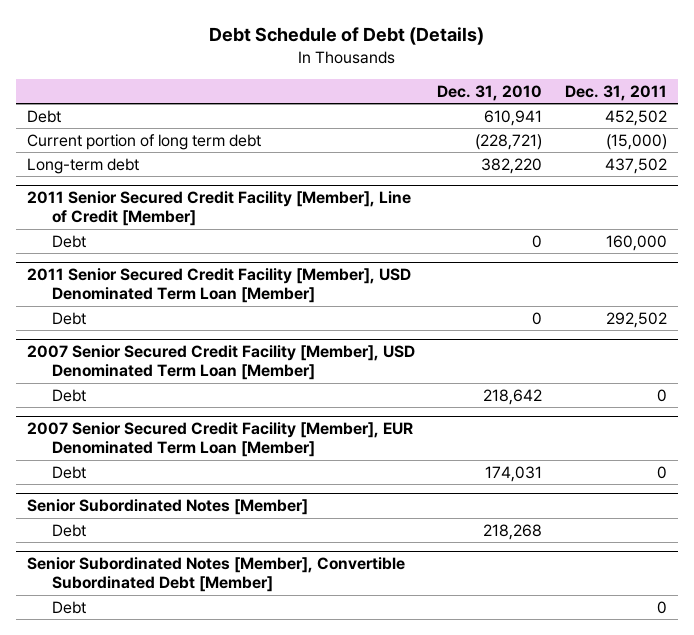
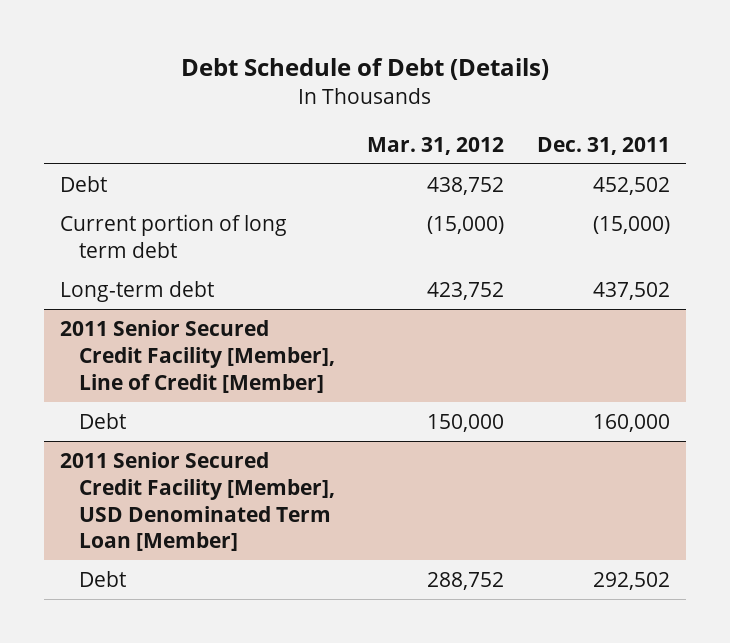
[437,85,543,102] Dec. 31, 2010 -> none
none -> [367,136,505,155] Mar. 31, 2012
[26,345,415,381] 2007 Senior Secured Credit Facility [Member], USD Denominated Term Loan [Member] -> none
[52,388,87,402] Debt -> none
[26,422,413,458] 2007 Senior Secured Credit Facility [Member], EUR Denominated Term Loan [Member] -> none
[52,465,87,479] Debt -> none
[26,499,308,516] Senior Subordinated Notes [Member] -> none
[52,523,87,537] Debt -> none
[26,557,405,593] Senior Subordinated Notes [Member], Convertible Subordinated Debt [Member] -> none
[52,600,87,614] Debt -> none

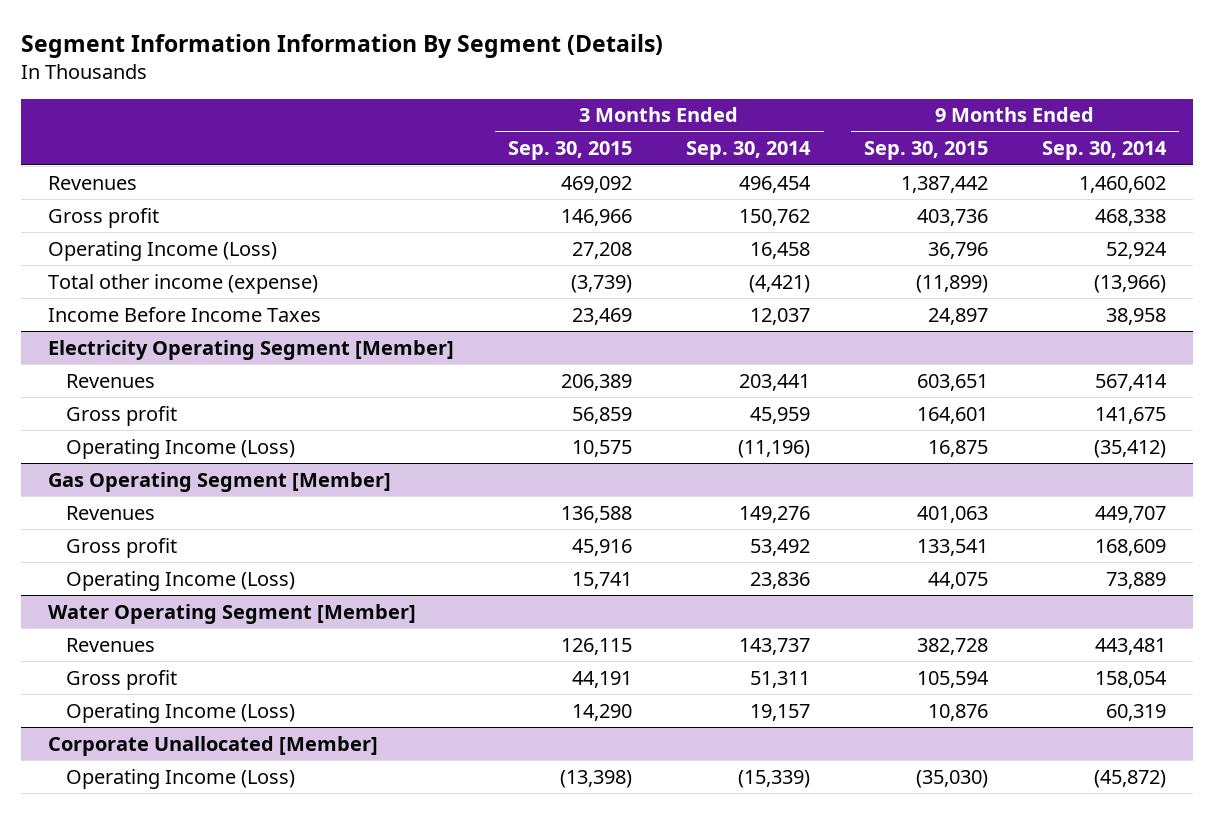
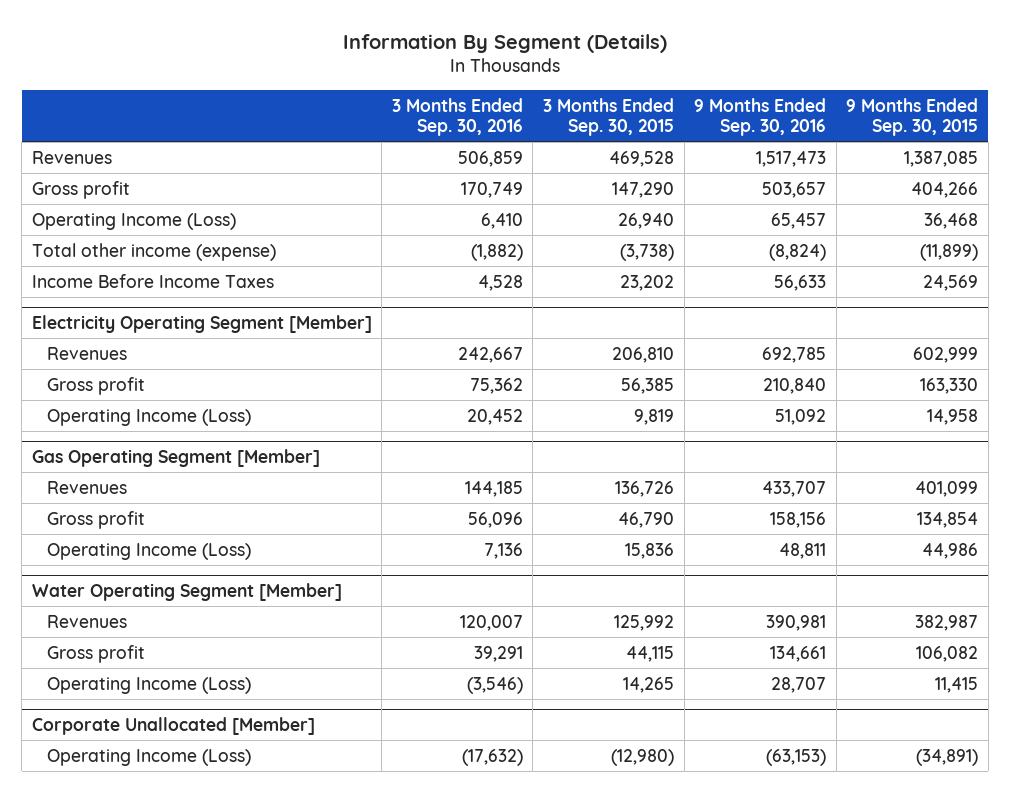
[21,34,664,59] Segment Information Information By Segment (Details) -> [343,33,668,53] Information By Segment (Details)
[686,141,812,161] Sep. 30, 2014 -> none
[1041,141,1167,161] Sep. 30, 2014 -> none
none -> [391,97,523,136] 3 Months Ended Sep. 30, 2016
none -> [694,97,827,136] 9 Months Ended Sep. 30, 2016
[561,175,633,193] 469,092 -> [609,150,675,167] 469,528
[901,175,989,193] 1,387,442 -> [904,150,979,167] 1,387,085
[561,208,633,226] 146,966 -> [612,181,675,198] 147,290
[917,208,989,226] 403,736 -> [911,181,979,198] 404,266
[572,241,633,259] 27,208 -> [618,212,675,229] 26,940
[928,241,989,259] 36,796 -> [924,212,979,229] 36,468
[571,274,633,293] (3,739) -> [620,243,675,261] (3,738)
[572,307,633,325] 23,469 -> [620,274,675,291] 23,202
[928,307,989,325] 24,897 -> [923,274,979,291] 24,569
[561,373,633,391] 206,389 -> [612,346,675,363] 206,810
[917,373,989,391] 603,651 -> [913,346,979,363] 602,999
[572,406,633,424] 56,859 -> [621,377,675,394] 56,385
[917,406,989,424] 164,601 -> [920,377,979,394] 163,330
[572,439,633,457] 10,575 -> [634,408,675,425] 9,819
[928,439,989,457] 16,875 -> [927,408,979,425] 14,958
[561,505,633,523] 136,588 -> [615,480,675,497] 136,726
[917,505,989,523] 401,063 -> [915,480,979,497] 401,099
[572,538,633,556] 45,916 -> [618,511,675,528] 46,790
[917,538,989,556] 133,541 -> [917,511,979,528] 134,854
[572,571,633,589] 15,741 -> [625,542,675,559] 15,836
[928,571,989,589] 44,075 -> [922,542,979,559] 44,986
[561,637,633,655] 126,115 -> [614,614,675,631] 125,992
[917,637,989,655] 382,728 -> [915,614,979,631] 382,987
[572,670,633,688] 44,191 -> [626,645,675,662] 44,115
[917,670,990,688] 105,594 -> [916,645,979,662] 106,082
[572,703,633,721] 14,290 -> [623,676,675,693] 14,265
[928,703,989,721] 10,876 -> [935,676,979,693] 11,415
[560,769,633,788] (13,398) -> [611,748,675,766] (12,980)
[916,769,989,788] (35,030) -> [916,748,979,766] (34,891)

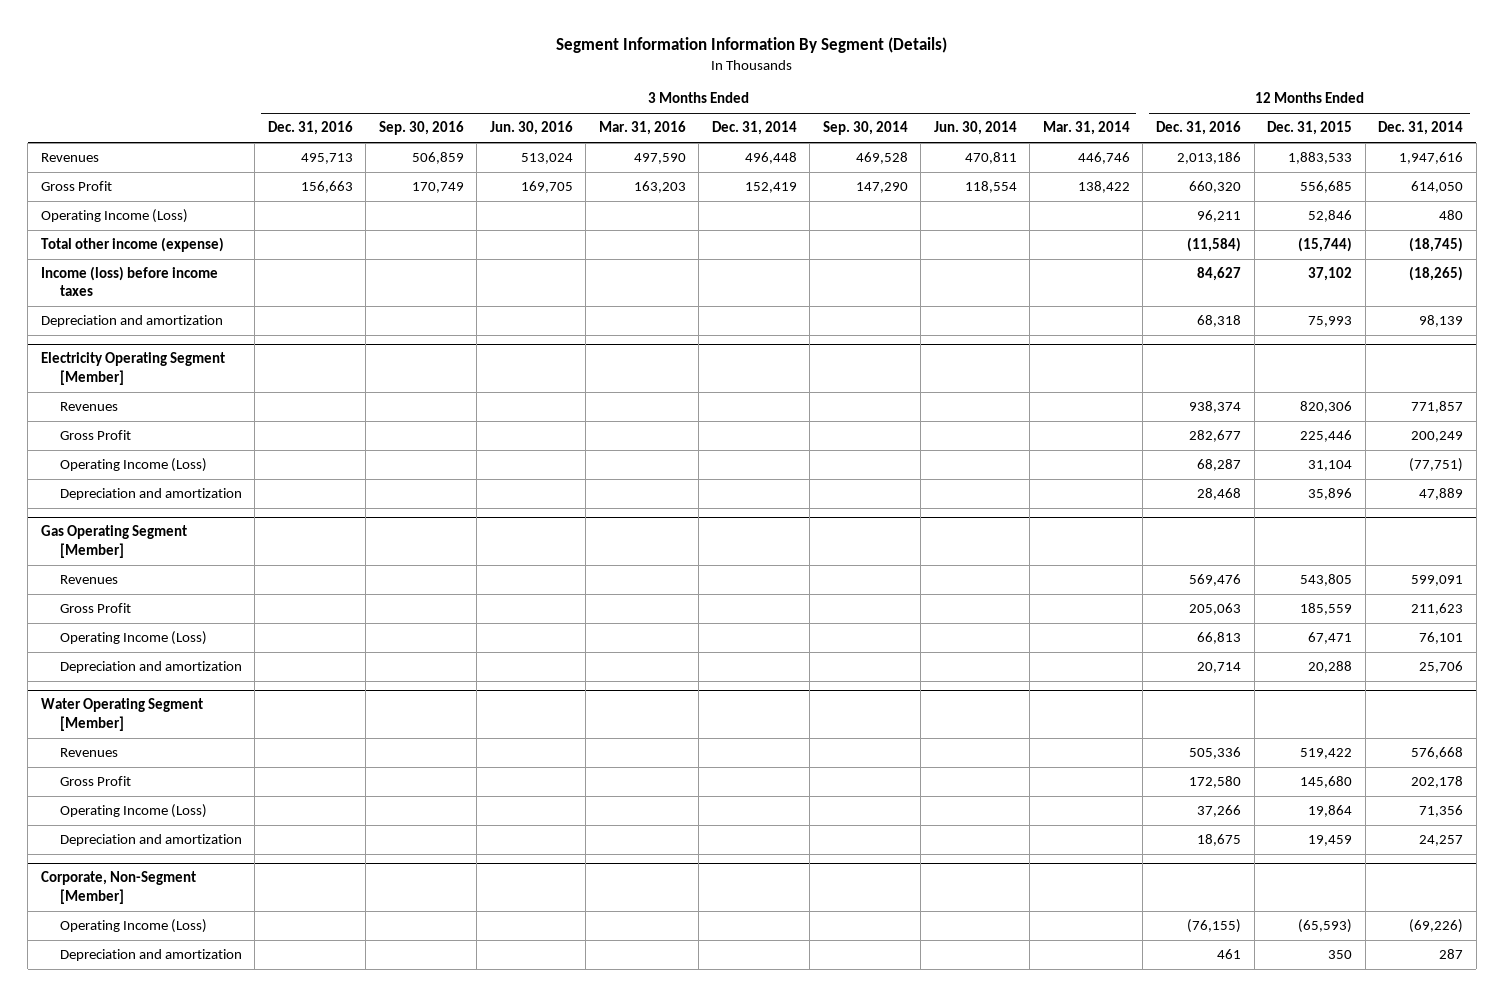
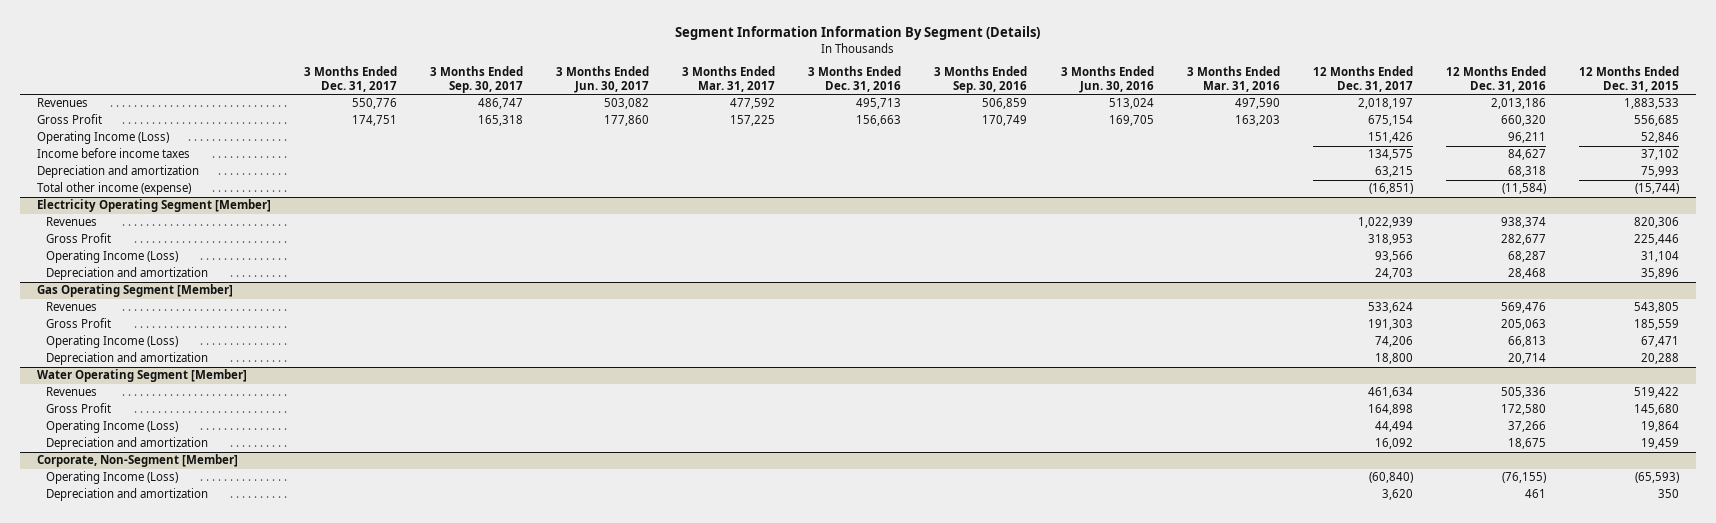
[711,121,797,136] Dec. 31, 2014 -> none
[822,121,908,136] Sep. 30, 2014 -> none
[933,121,1017,136] Jun. 30, 2014 -> none
[1042,121,1130,136] Mar. 31, 2014 -> none
[1378,121,1464,136] Dec. 31, 2014 -> none
none -> [303,66,397,93] 3 Months Ended Dec. 31, 2017
none -> [429,66,523,94] 3 Months Ended Sep. 30, 2017
none -> [555,66,649,94] 3 Months Ended Jun. 30, 2017
none -> [682,66,776,93] 3 Months Ended Mar. 31, 2017
none -> [1312,66,1413,93] 12 Months Ended Dec. 31, 2017
[40,266,218,297] Income (loss) before income taxes -> [36,148,190,159] Income before income taxes
[40,237,224,253] Total other income (expense) -> [36,182,191,196] Total other income (expense)

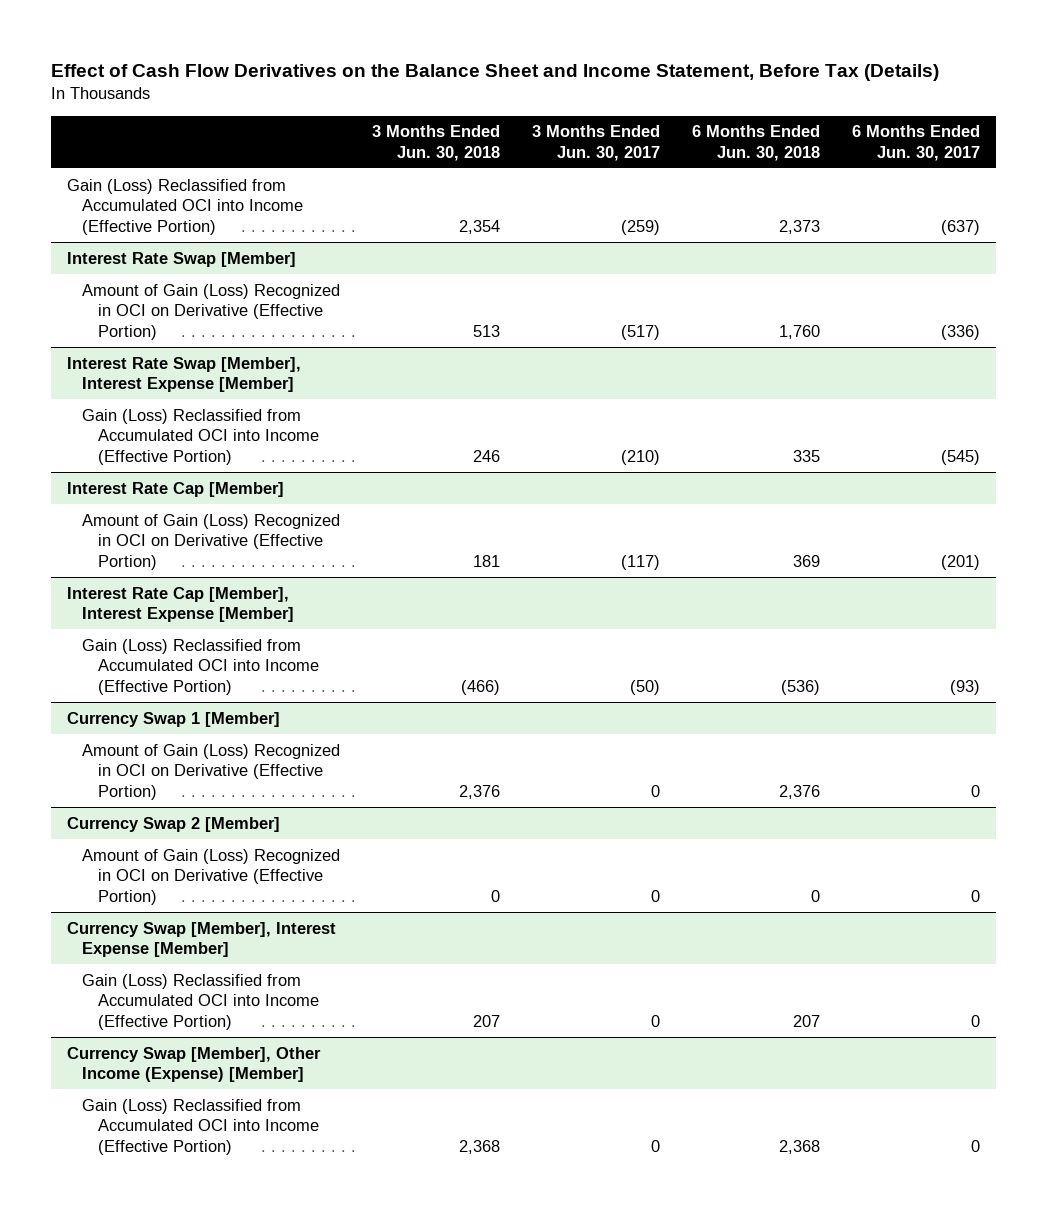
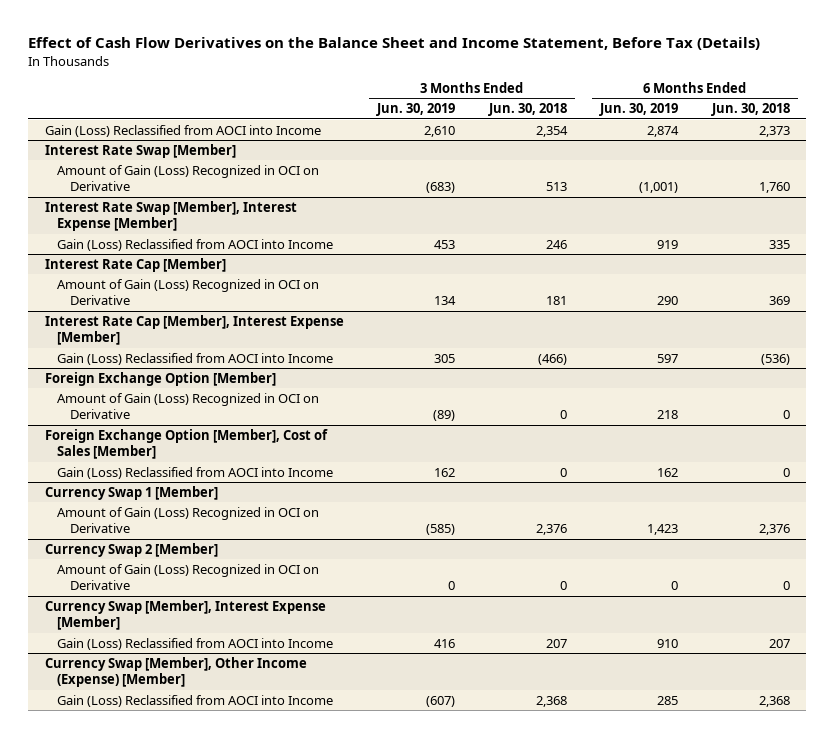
[532,125,661,161] 3 Months Ended Jun. 30, 2017 -> none
[852,125,981,161] 6 Months Ended Jun. 30, 2017 -> none
none -> [376,103,456,117] Jun. 30, 2019
none -> [599,103,679,117] Jun. 30, 2019
[66,178,304,236] Gain (Loss) Reclassified from Accumulated OCI into Income (Effective Portion) -> [44,124,321,137] Gain (Loss) Reclassified from AOCI into Income
[82,283,341,341] Amount of Gain (Loss) Recognized in OCI on Derivative (Effective Portion) -> [57,164,320,192] Amount of Gain (Loss) Recognized in OCI on Derivative
[82,408,320,466] Gain (Loss) Reclassified from Accumulated OCI into Income (Effective Portion) -> [57,238,334,251] Gain (Loss) Reclassified from AOCI into Income
[82,513,341,571] Amount of Gain (Loss) Recognized in OCI on Derivative (Effective Portion) -> [57,278,320,306] Amount of Gain (Loss) Recognized in OCI on Derivative
[82,638,320,696] Gain (Loss) Reclassified from Accumulated OCI into Income (Effective Portion) -> [57,352,334,365] Gain (Loss) Reclassified from AOCI into Income
none -> [44,371,276,386] Foreign Exchange Option [Member]
none -> [57,392,320,420] Amount of Gain (Loss) Recognized in OCI on Derivative
none -> [44,428,328,460] Foreign Exchange Option [Member], Cost of Sales [Member]
none -> [57,466,334,479] Gain (Loss) Reclassified from AOCI into Income
[82,743,341,801] Amount of Gain (Loss) Recognized in OCI on Derivative (Effective Portion) -> [57,506,320,534] Amount of Gain (Loss) Recognized in OCI on Derivative
[82,848,341,906] Amount of Gain (Loss) Recognized in OCI on Derivative (Effective Portion) -> [57,563,320,591] Amount of Gain (Loss) Recognized in OCI on Derivative
[82,973,320,1031] Gain (Loss) Reclassified from Accumulated OCI into Income (Effective Portion) -> [57,637,334,650] Gain (Loss) Reclassified from AOCI into Income
[82,1098,320,1156] Gain (Loss) Reclassified from Accumulated OCI into Income (Effective Portion) -> [57,694,334,707] Gain (Loss) Reclassified from AOCI into Income

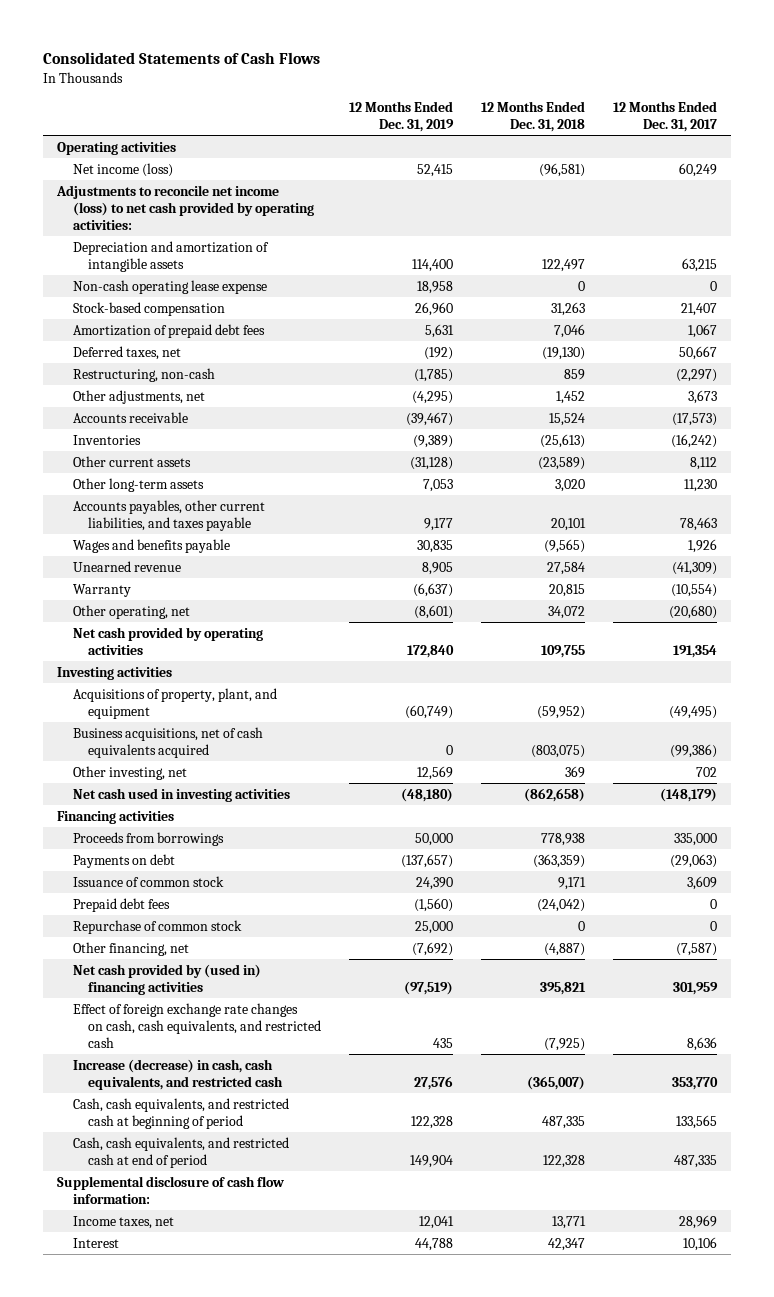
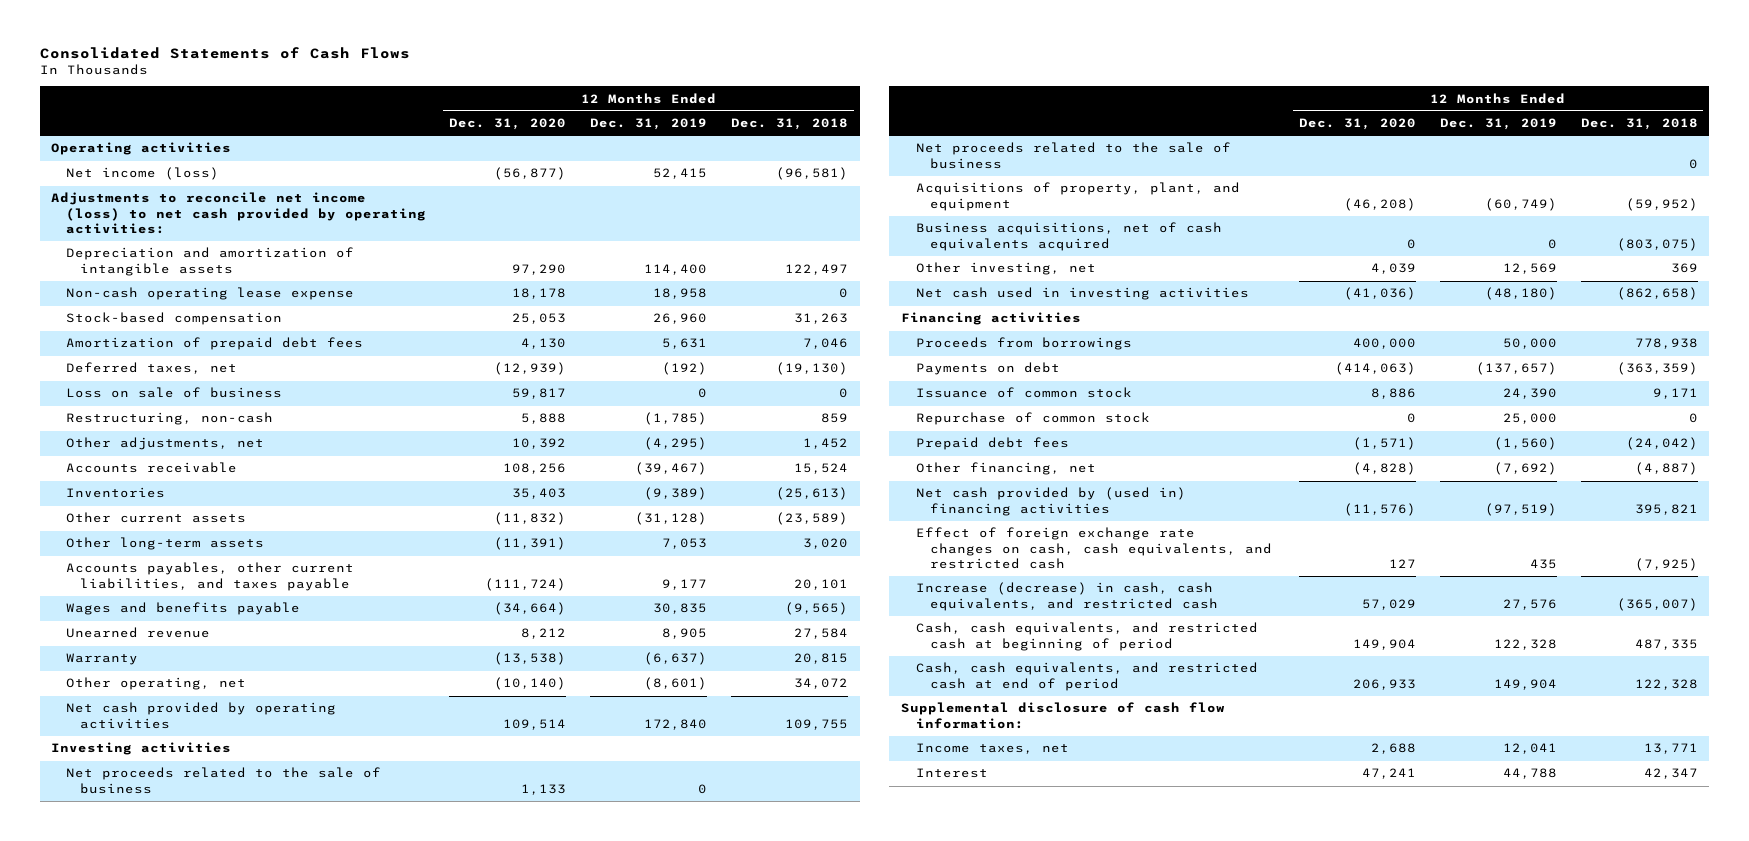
[613,100,718,133] 12 Months Ended Dec. 31, 2017 -> none
none -> [449,118,567,131] Dec. 31, 2020
none -> [65,387,282,399] Loss on sale of business
none -> [65,767,381,794] Net proceeds related to the sale of business
none -> [915,142,1231,169] Net proceeds related to the sale of business
[72,897,170,912] Prepaid debt fees -> [915,437,1069,451] Prepaid debt fees

